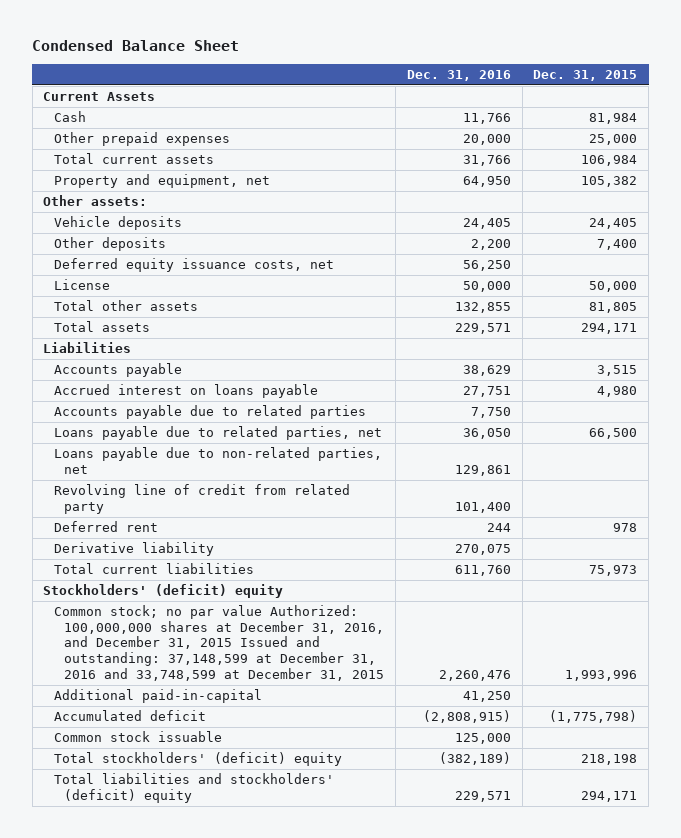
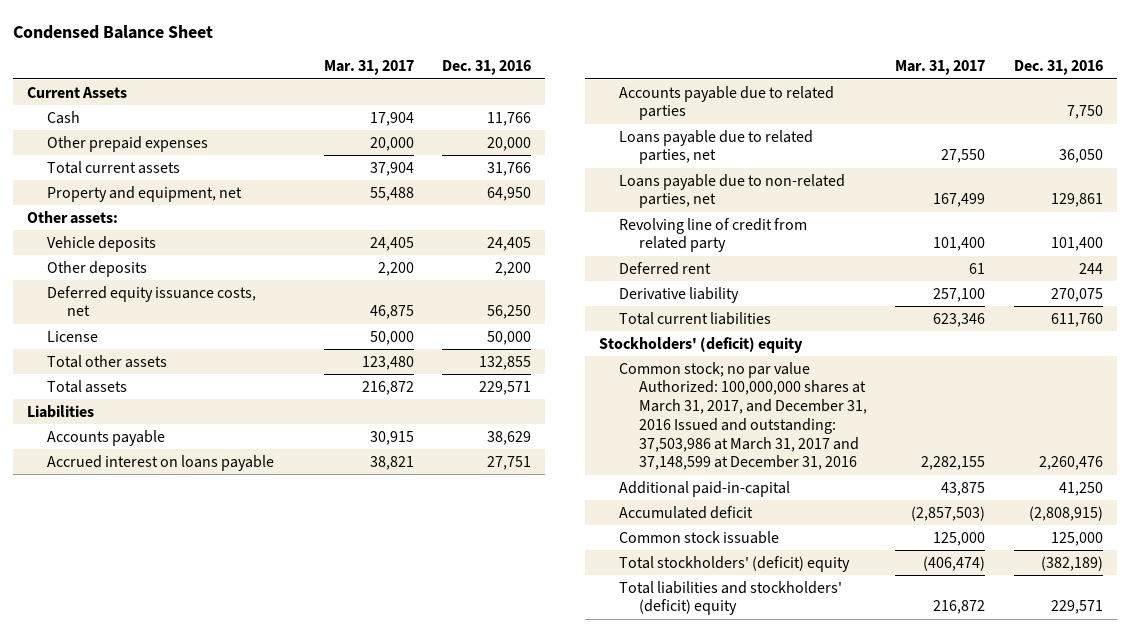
[533,69,638,81] Dec. 31, 2015 -> none
none -> [323,60,414,76] Mar. 31, 2017
[53,605,385,681] Common stock; no par value Authorized: 100,000,000 shares at December 31, 2016, and December 31, 2015 Issued and outstanding: 37,148,599 at December 31, 2016 and 33,748,599 at December 31, 2015 -> [618,361,867,471] Common stock; no par value Authorized: 100,000,000 shares at March 31, 2017, and December 31, 2016 Issued and outstanding: 37,503,986 at March 31, 2017 and 37,148,599 at December 31, 2016

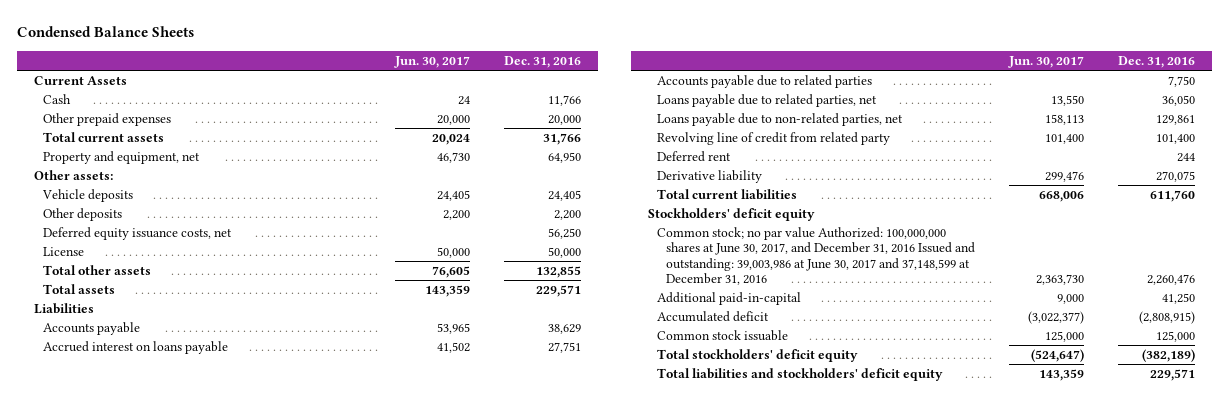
[13,24,214,39] Condensed Balance Sheet -> [16,26,194,38] Condensed Balance Sheets
[323,60,414,76] Mar. 31, 2017 -> none
none -> [394,55,471,68] Jun. 30, 2017
[598,336,803,353] Stockholders' (deficit) equity -> [647,207,815,221] Stockholders' deficit equity
[618,361,867,471] Common stock; no par value Authorized: 100,000,000 shares at March 31, 2017, and December 31, 2016 Issued and outstanding: 37,503,986 at March 31, 2017 and 37,148,599 at December 31, 2016 -> [656,226,976,286] Common stock; no par value Authorized: 100,000,000 shares at June 30, 2017, and December 31, 2016 Issued and outstanding: 39,003,986 at June 30, 2017 and 37,148,599 at December 31, 2016
[618,555,850,572] Total stockholders' (deficit) equity -> [656,348,858,362] Total stockholders' deficit equity
[618,580,842,616] Total liabilities and stockholders' (deficit) equity -> [656,367,943,381] Total liabilities and stockholders' deficit equity

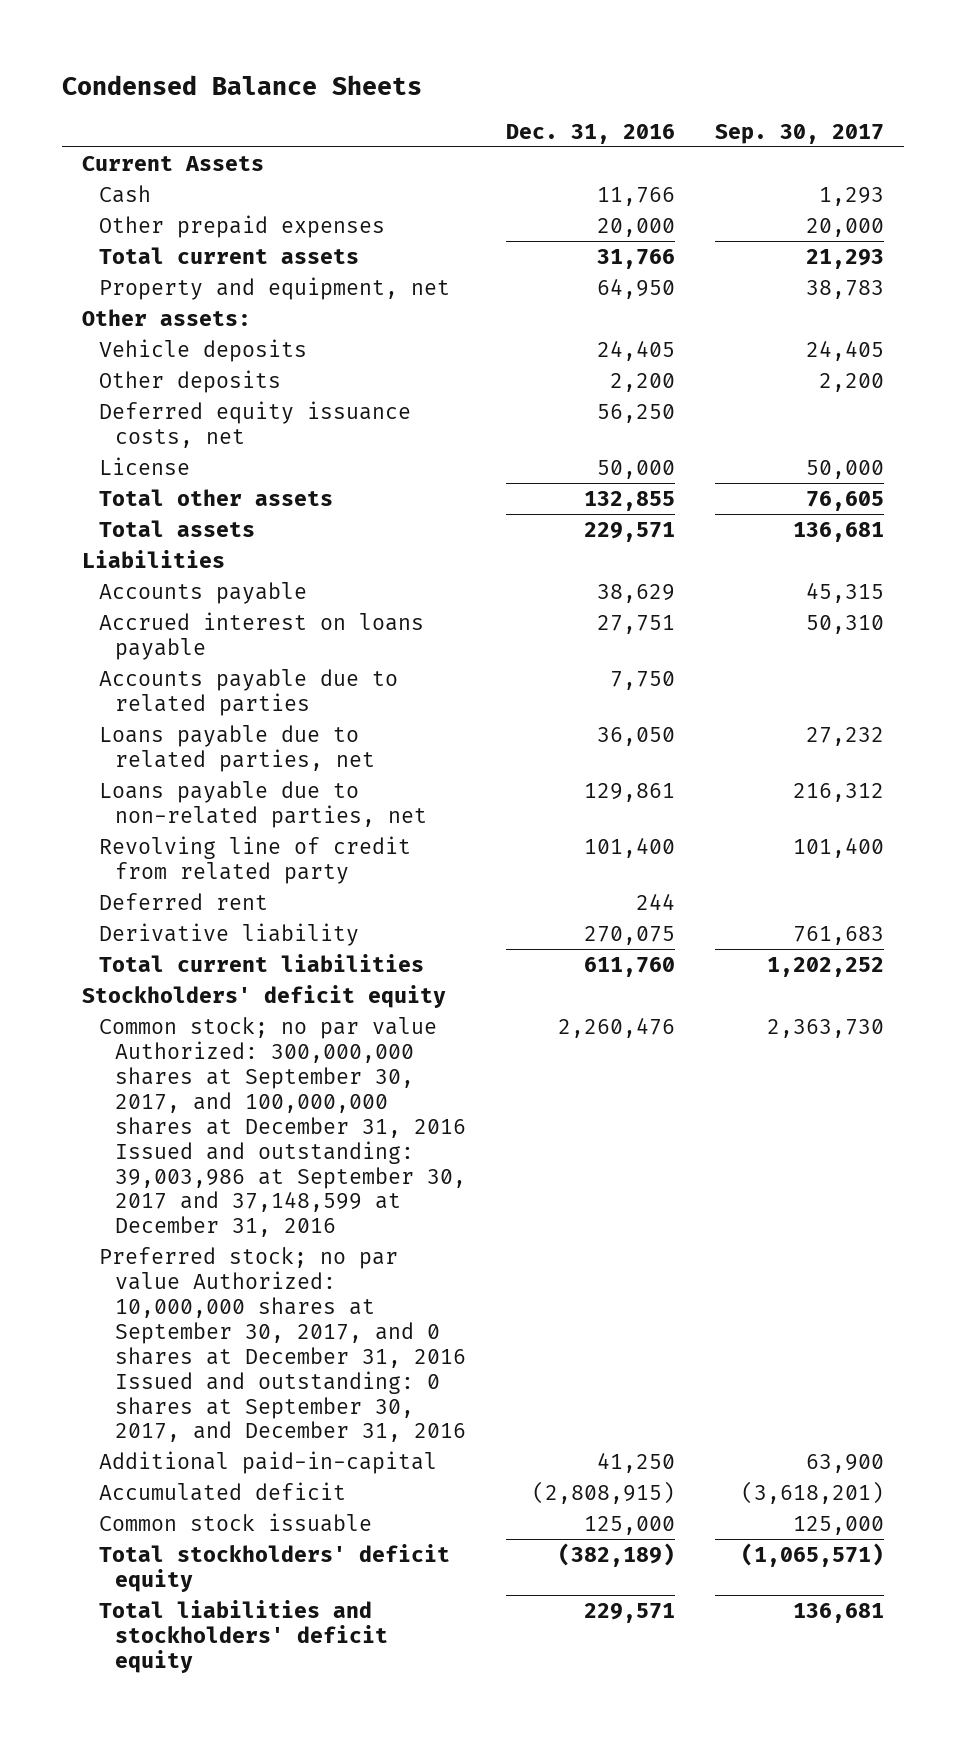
[394,55,471,68] Jun. 30, 2017 -> none
none -> [715,123,885,144] Sep. 30, 2017
[656,226,976,286] Common stock; no par value Authorized: 100,000,000 shares at June 30, 2017, and December 31, 2016 Issued and outstanding: 39,003,986 at June 30, 2017 and 37,148,599 at December 31, 2016 -> [98,1016,467,1238] Common stock; no par value Authorized: 300,000,000 shares at September 30, 2017, and 100,000,000 shares at December 31, 2016 Issued and outstanding: 39,003,986 at September 30, 2017 and 37,148,599 at December 31, 2016
none -> [98,1246,467,1443] Preferred stock; no par value Authorized: 10,000,000 shares at September 30, 2017, and 0 shares at December 31, 2016 Issued and outstanding: 0 shares at September 30, 2017, and December 31, 2016

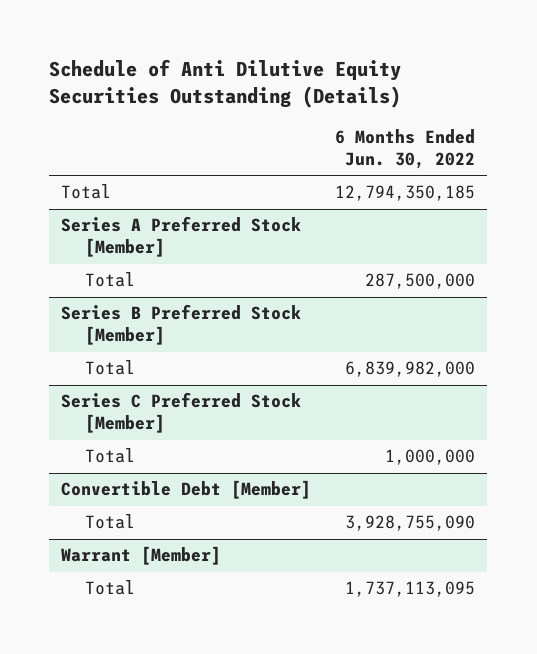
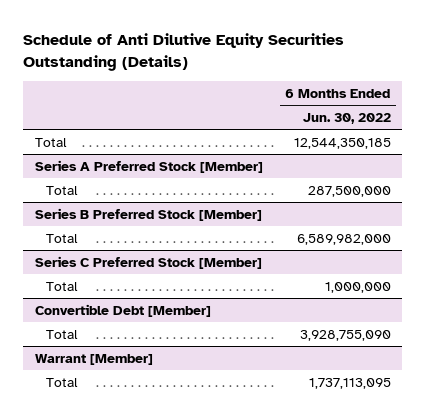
[335,185,476,202] 12,794,350,185 -> [293,137,391,149] 12,544,350,185
[345,361,476,378] 6,839,982,000 -> [296,233,391,245] 6,589,982,000

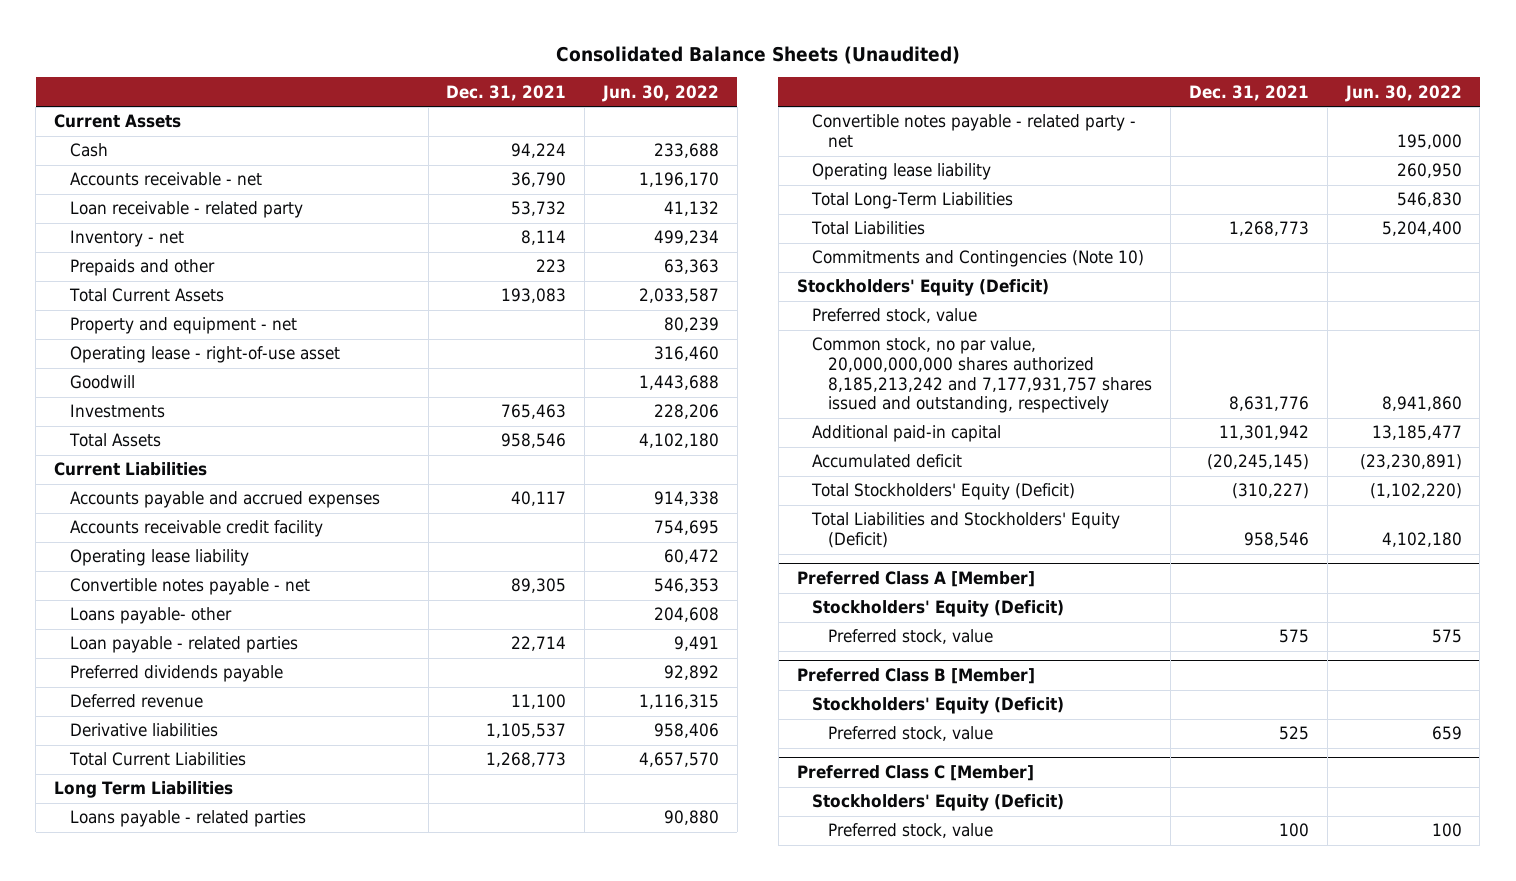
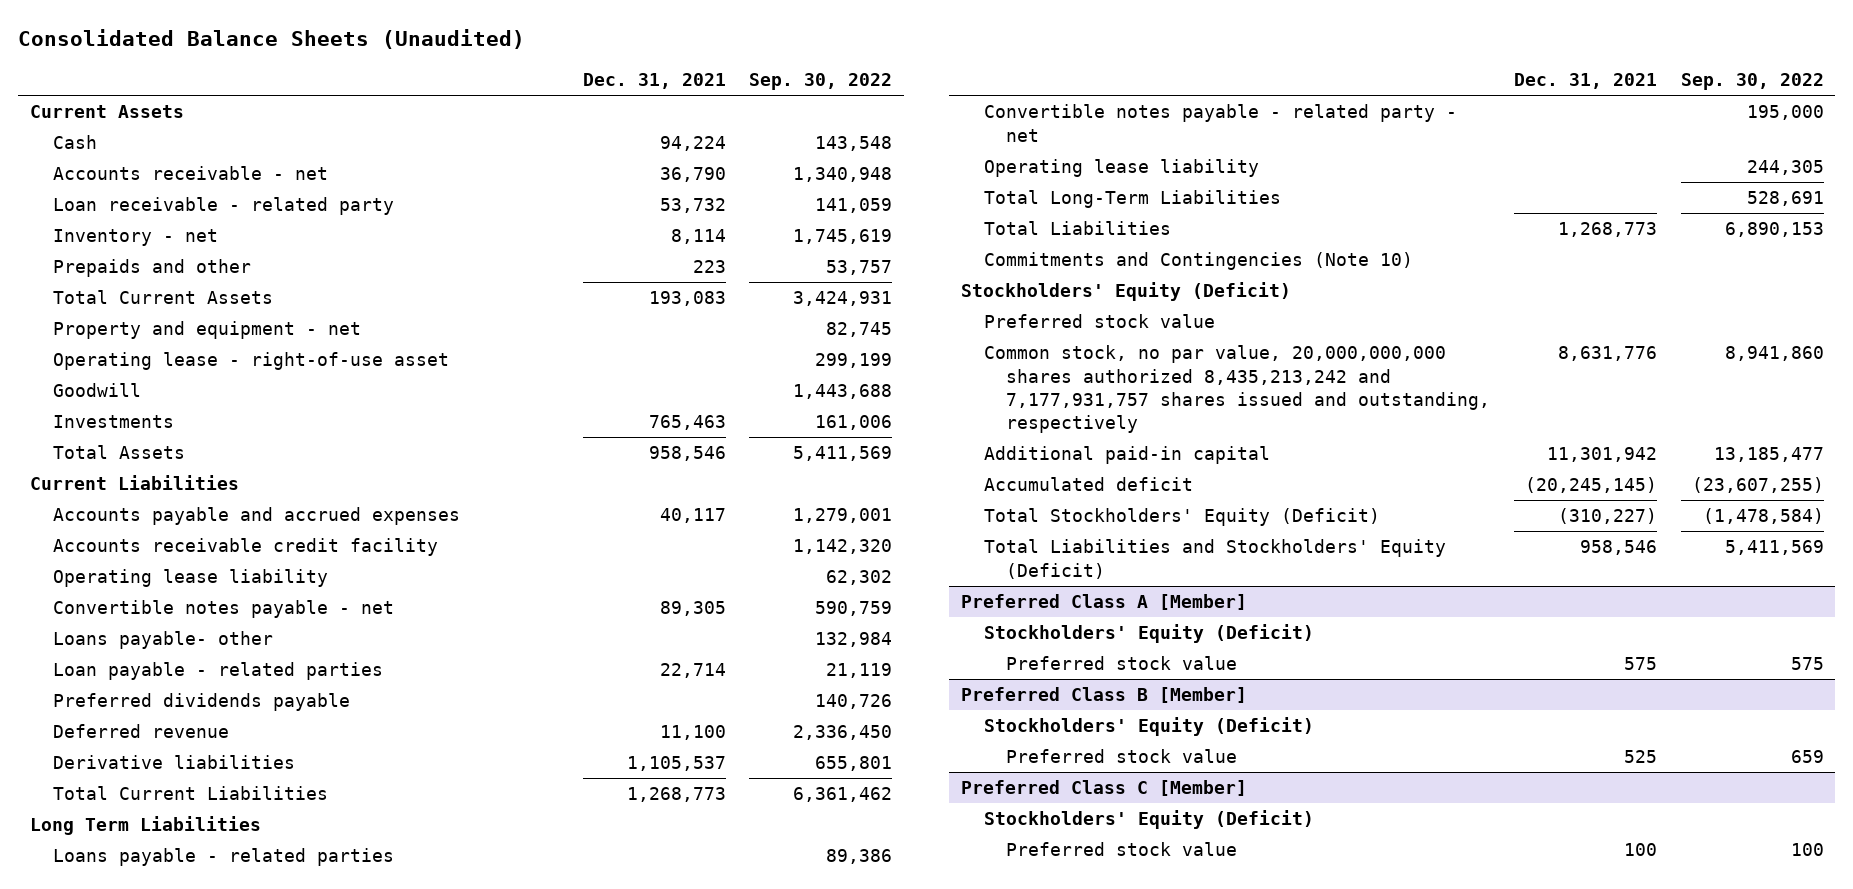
[602,84,720,102] Jun. 30, 2022 -> none
none -> [749,73,893,91] Sep. 30, 2022
[812,308,978,324] Preferred stock, value -> [983,314,1215,329] Preferred stock value
[812,337,1153,414] Common stock, no par value, 20,000,000,000 shares authorized 8,185,213,242 and 7,177,931,757 shares issued and outstanding, respectively -> [983,345,1491,434] Common stock, no par value, 20,000,000,000 shares authorized 8,435,213,242 and 7,177,931,757 shares issued and outstanding, respectively
[828,629,994,645] Preferred stock, value -> [1006,656,1238,671] Preferred stock value
[828,726,994,742] Preferred stock, value -> [1006,749,1238,764] Preferred stock value
[828,823,994,839] Preferred stock, value -> [1006,842,1238,857] Preferred stock value

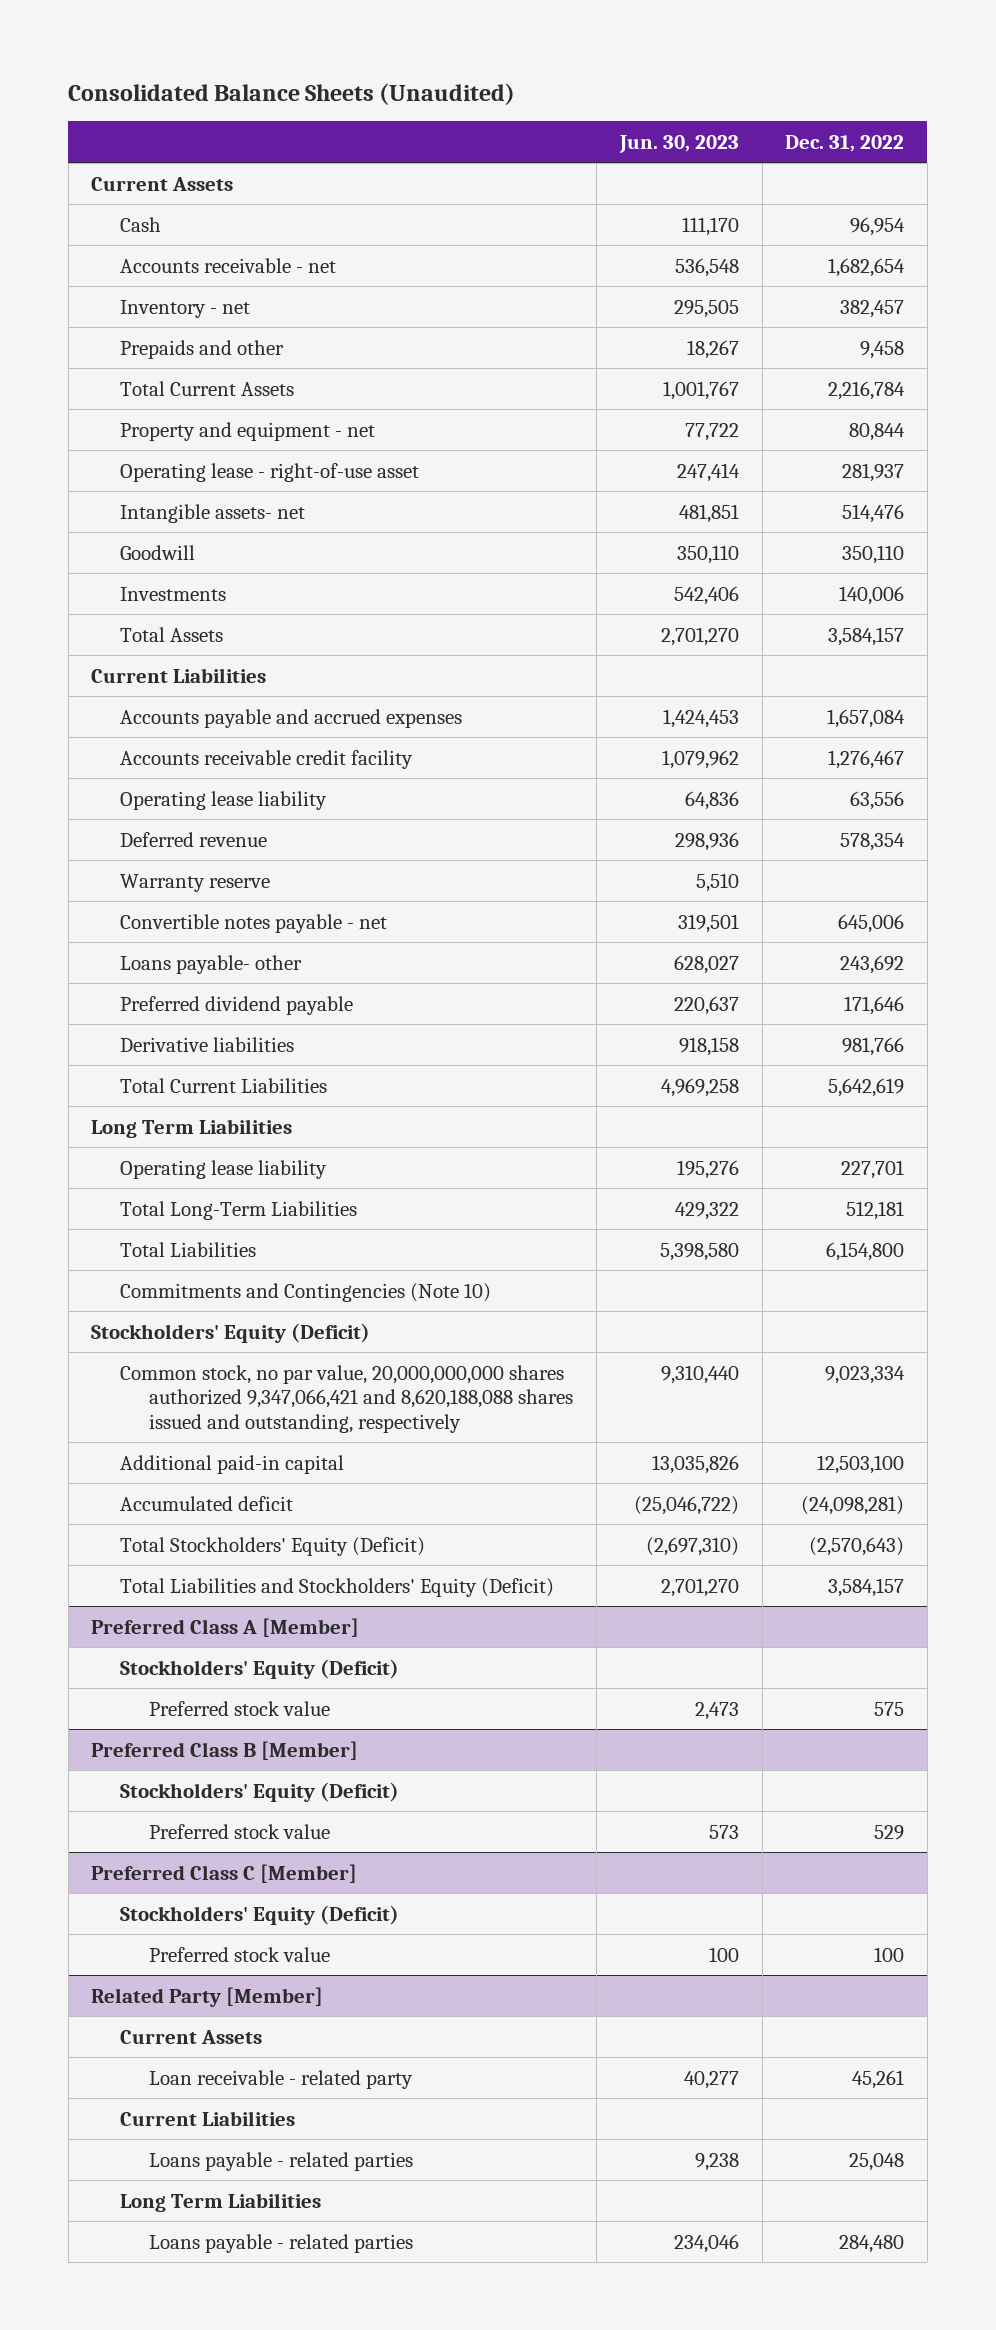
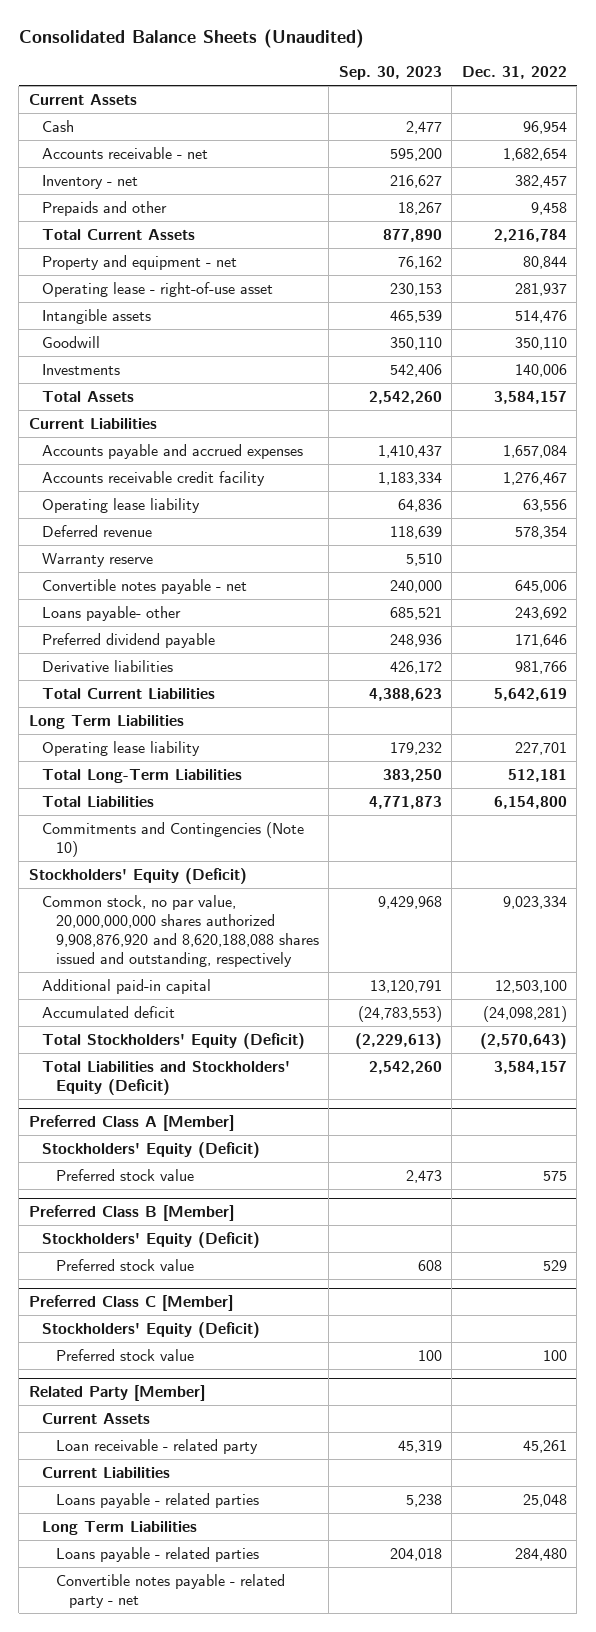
[618,135,739,154] Jun. 30, 2023 -> none
none -> [338,66,442,81] Sep. 30, 2023
[120,503,306,523] Intangible assets- net -> [42,308,152,324] Intangible assets
[120,1364,574,1433] Common stock, no par value, 20,000,000,000 shares authorized 9,347,066,421 and 8,620,188,088 shares issued and outstanding, respectively -> [42,894,319,967] Common stock, no par value, 20,000,000,000 shares authorized 9,908,876,920 and 8,620,188,088 shares issued and outstanding, respectively
none -> [55,1573,285,1608] Convertible notes payable - related party - net

